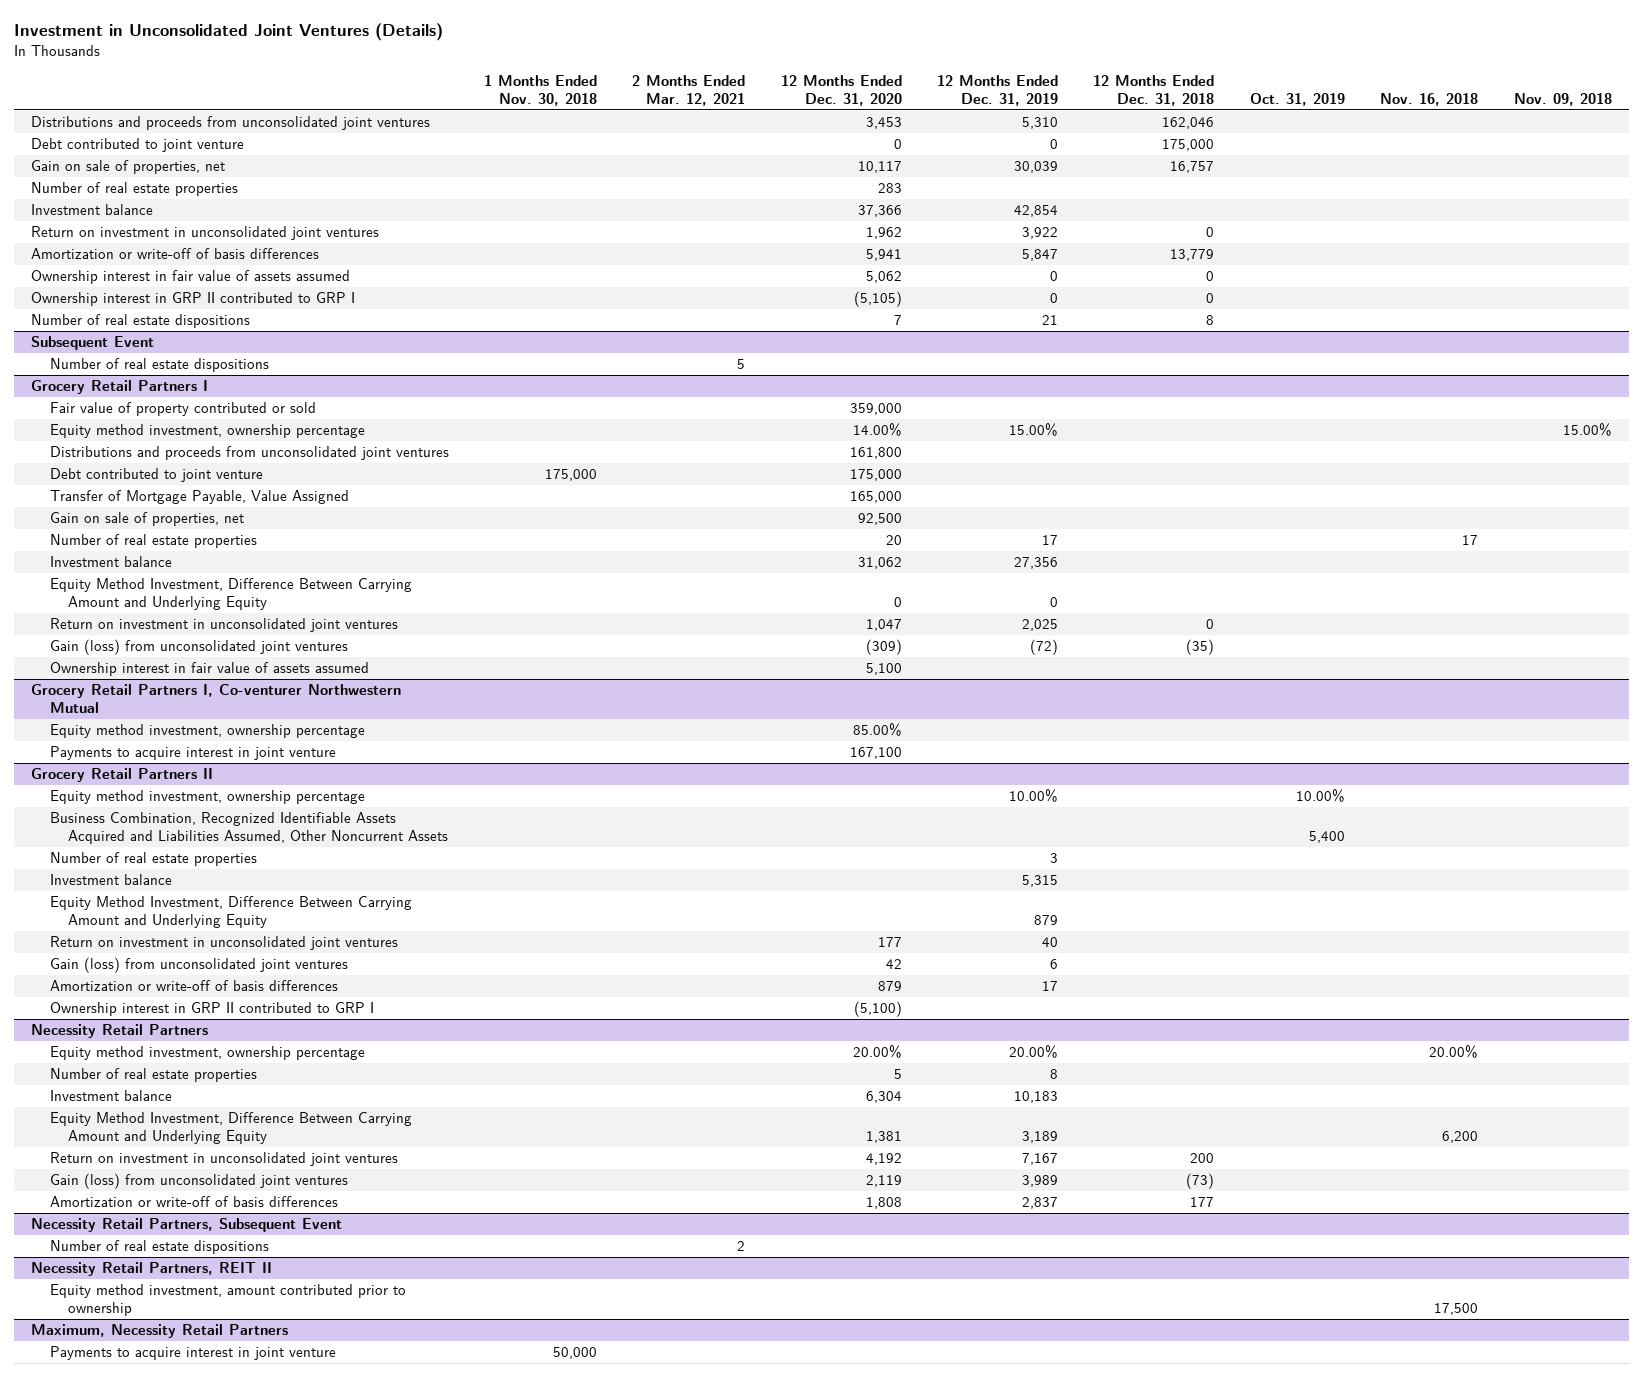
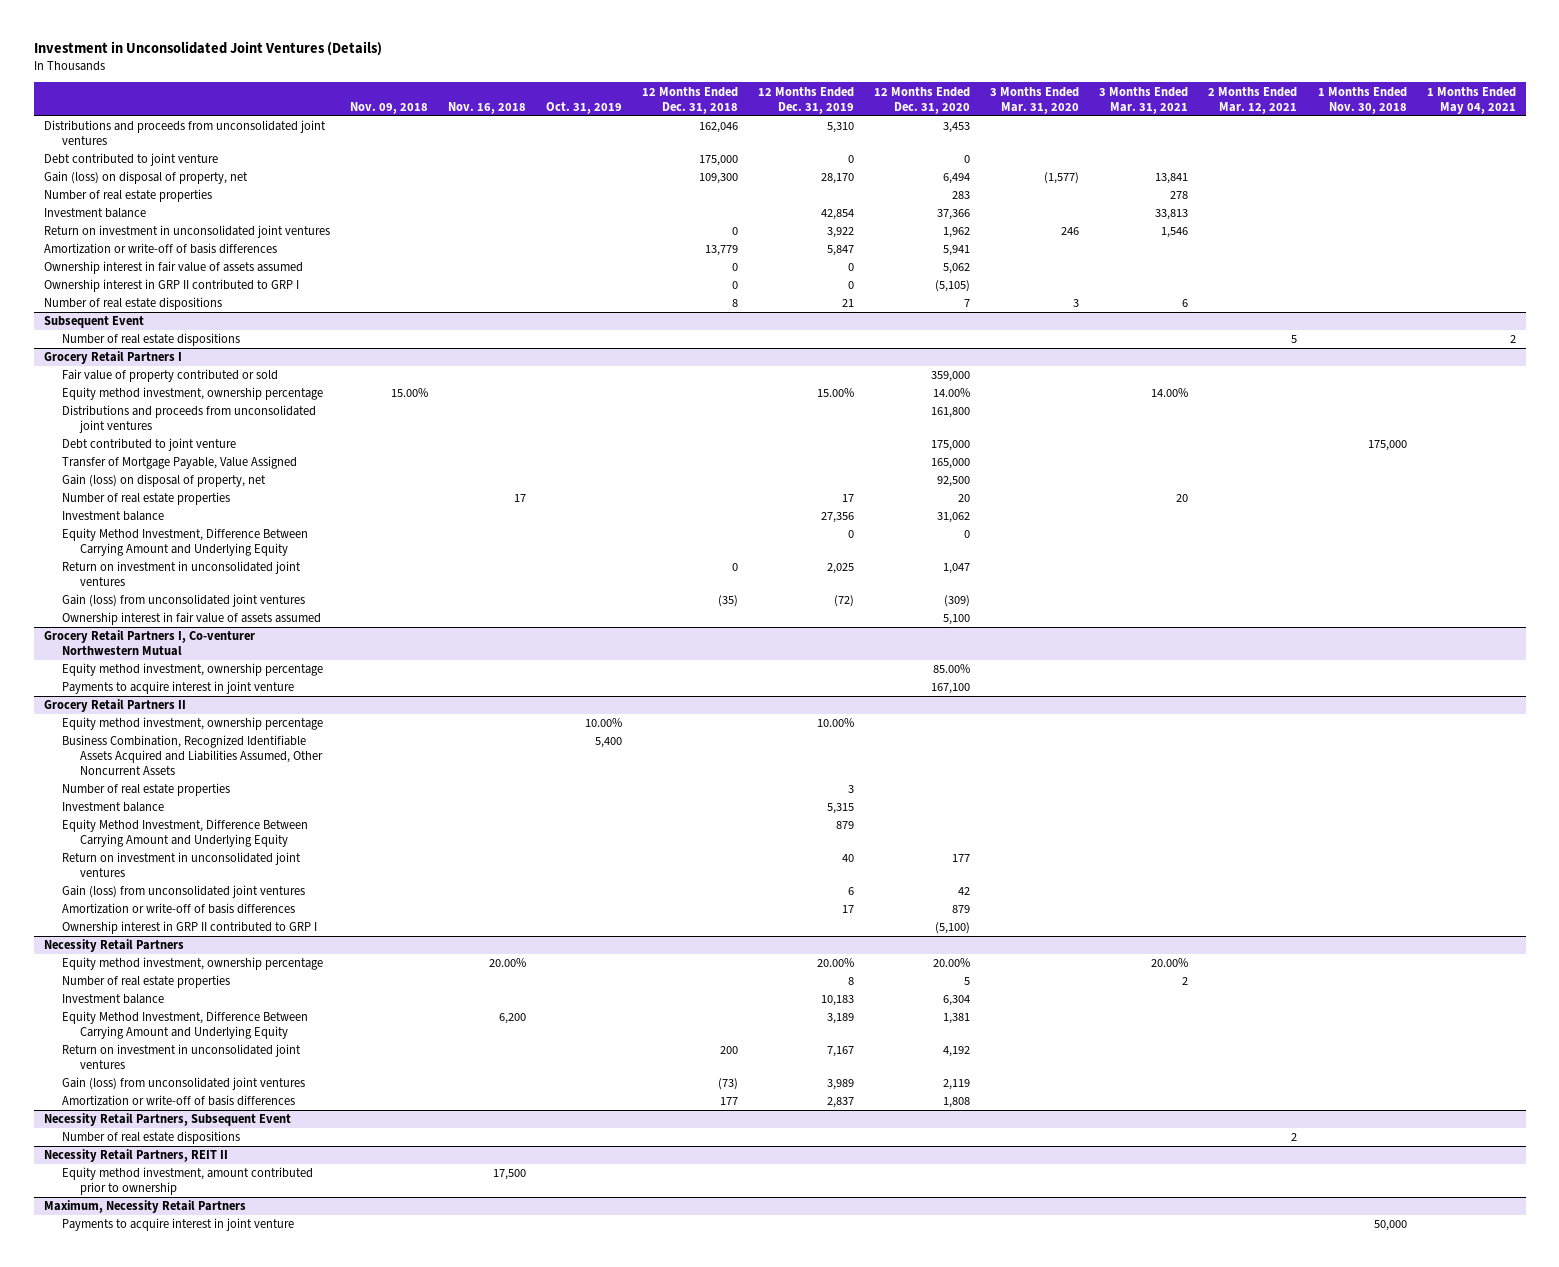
none -> [990,86,1080,114] 3 Months Ended Mar. 31, 2020
none -> [1099,86,1189,114] 3 Months Ended Mar. 31, 2021
none -> [1426,86,1516,114] 1 Months Ended May 04, 2021
[31,160,226,175] Gain on sale of properties, net -> [43,171,248,185] Gain (loss) on disposal of property, net
[857,161,902,174] 10,117 -> [943,173,971,185] 6,494
[1014,161,1059,174] 30,039 -> [821,173,855,185] 28,170
[1170,161,1215,174] 16,757 -> [699,173,739,185] 109,300
[49,512,244,527] Gain on sale of properties, net -> [62,474,267,488] Gain (loss) on disposal of property, net

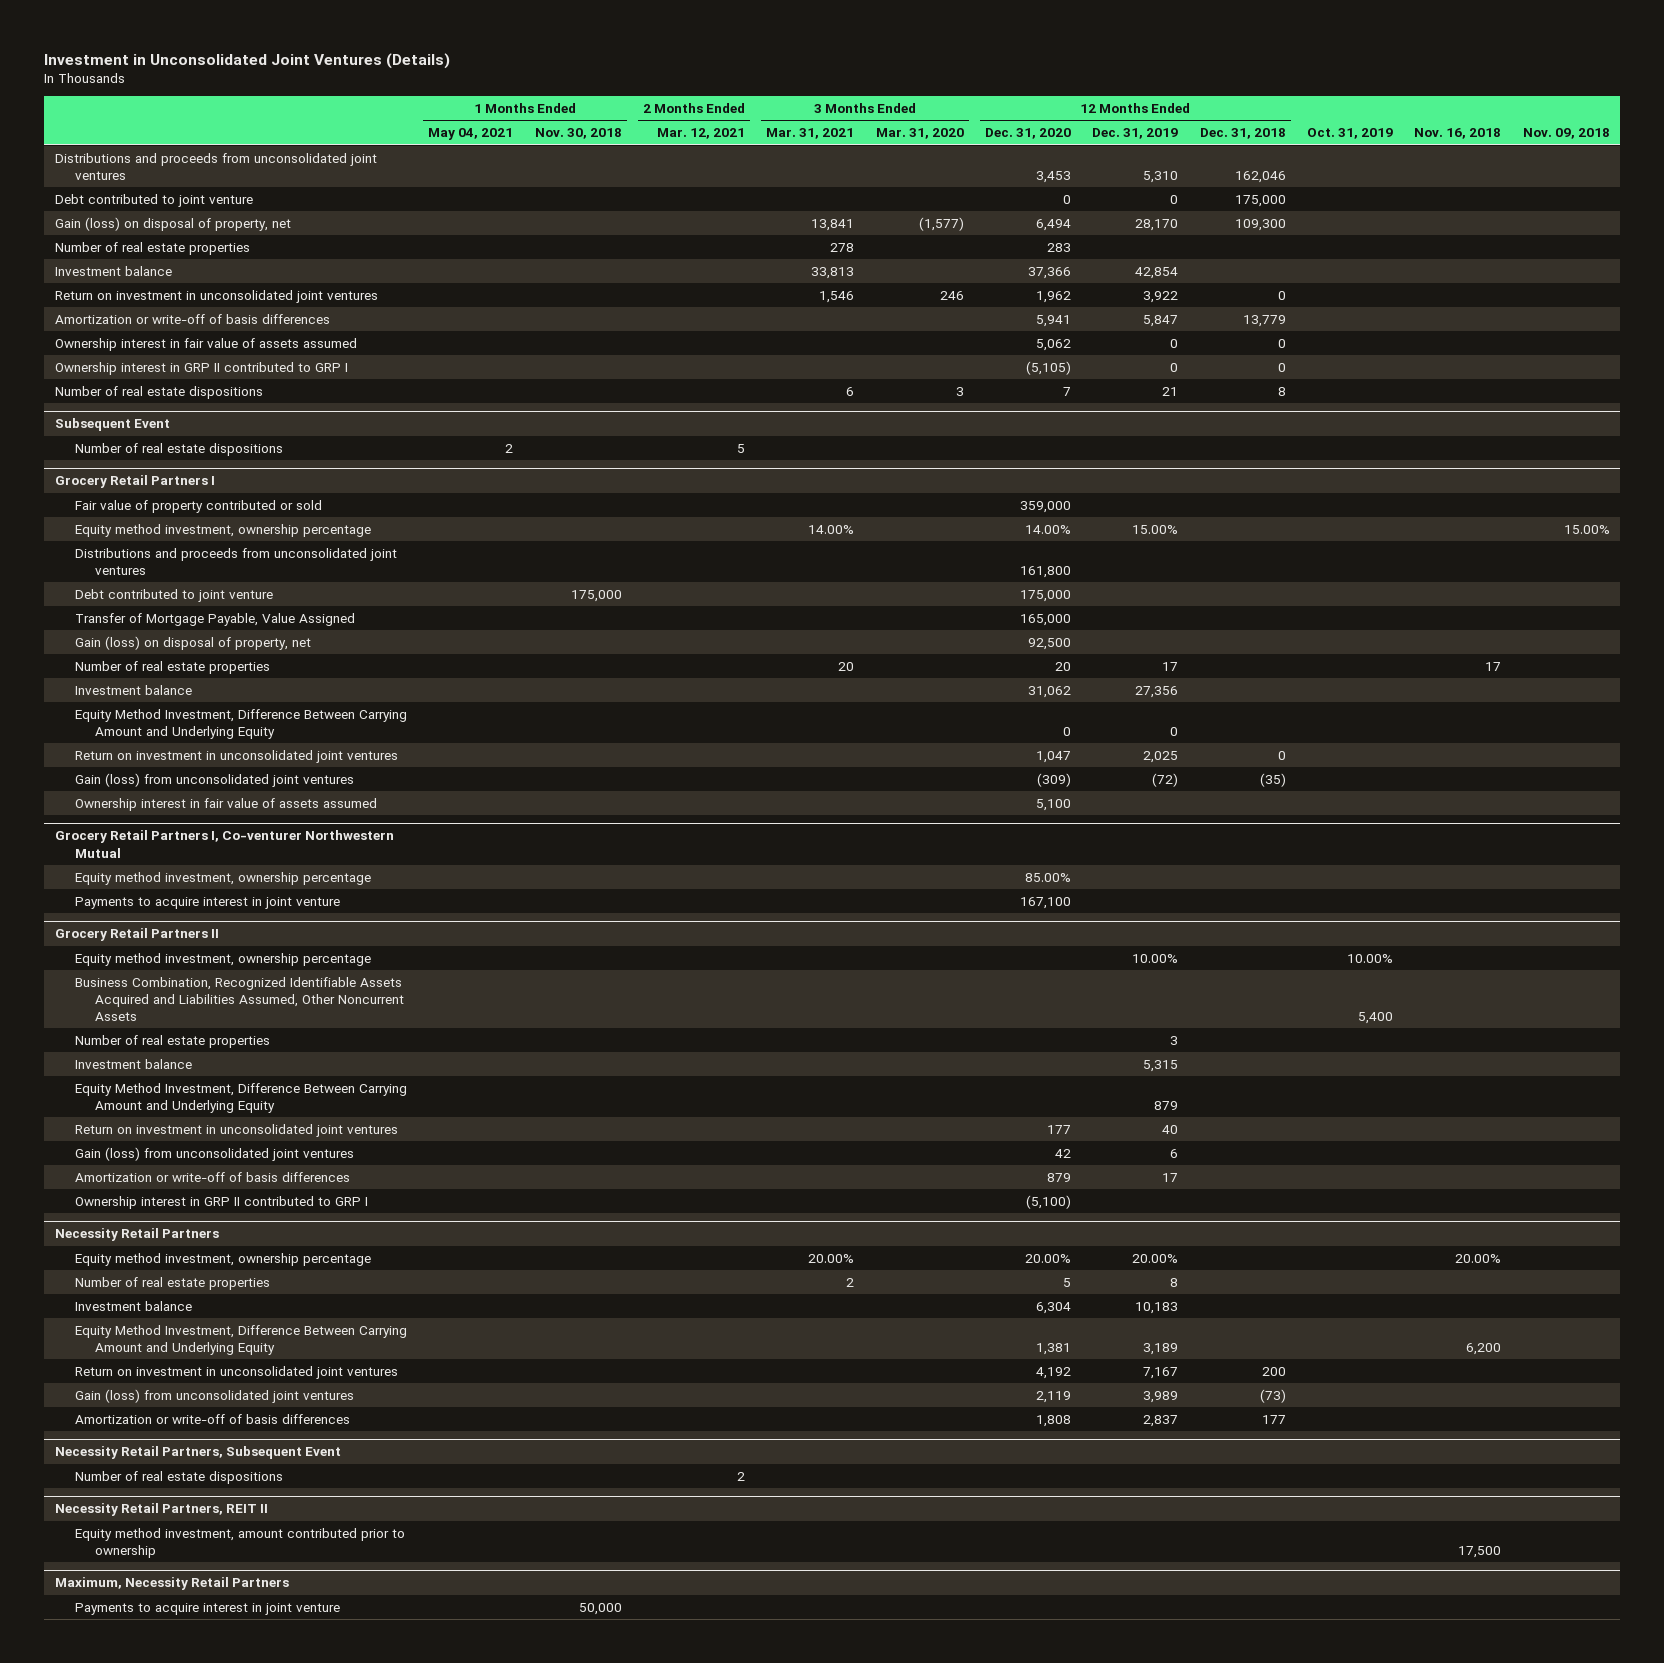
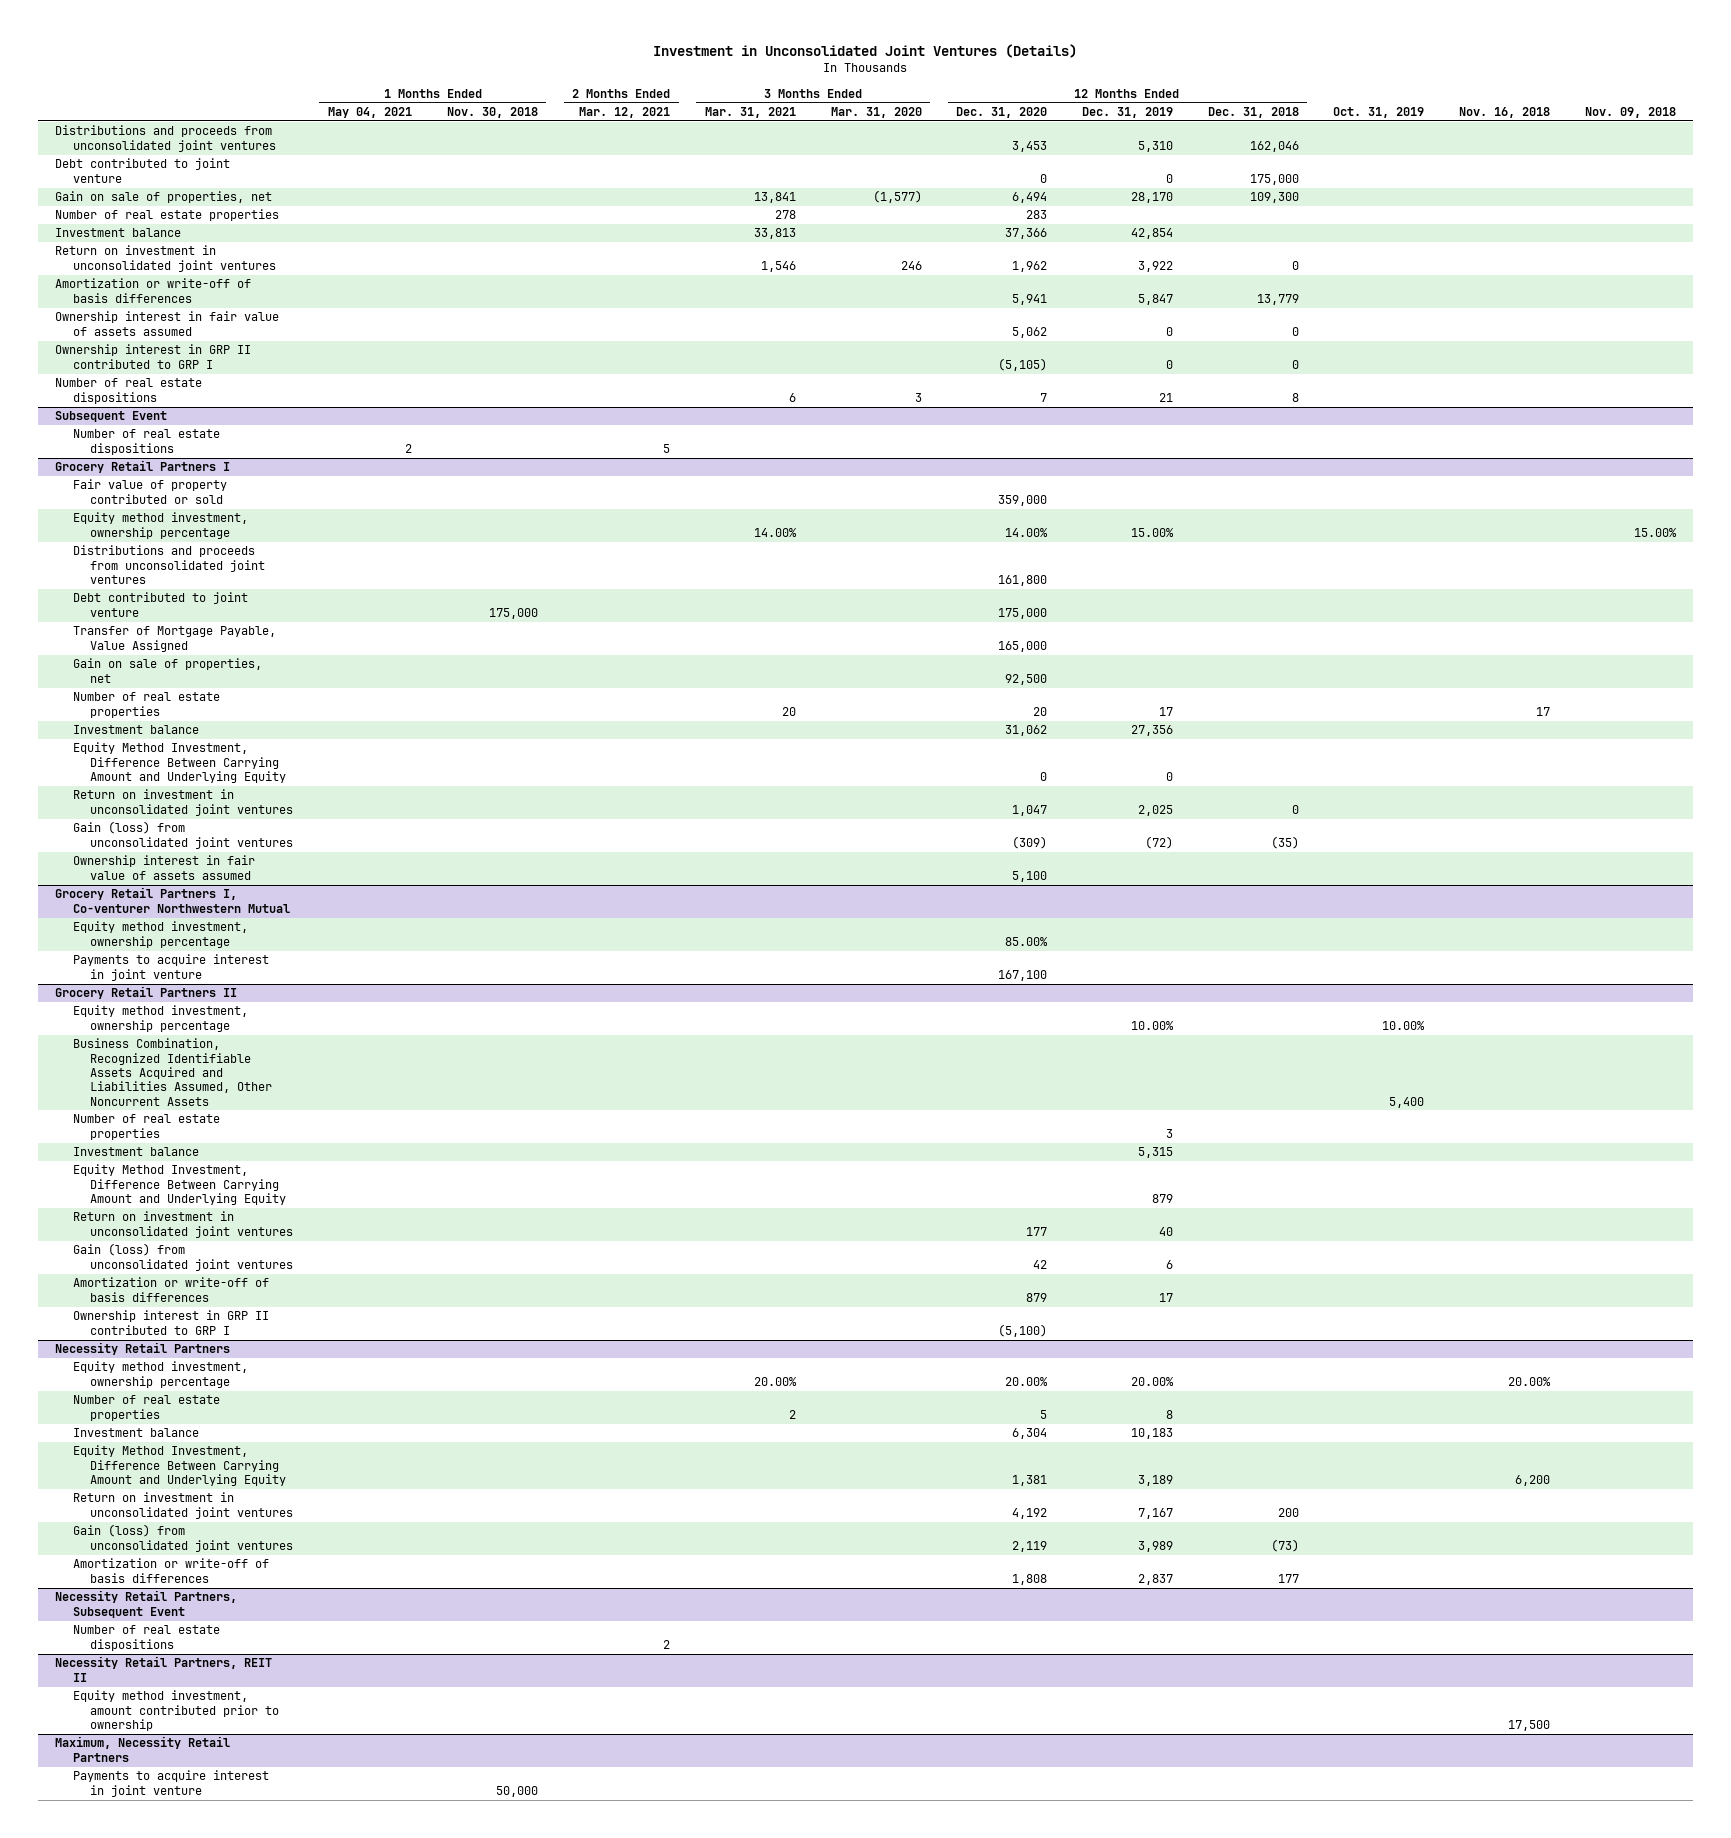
[54,216,291,231] Gain (loss) on disposal of property, net -> [55,191,273,204] Gain on sale of properties, net
[74,635,311,650] Gain (loss) on disposal of property, net -> [72,658,262,683] Gain on sale of properties, net

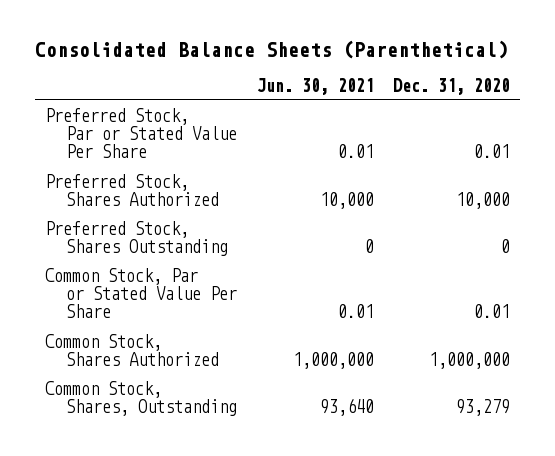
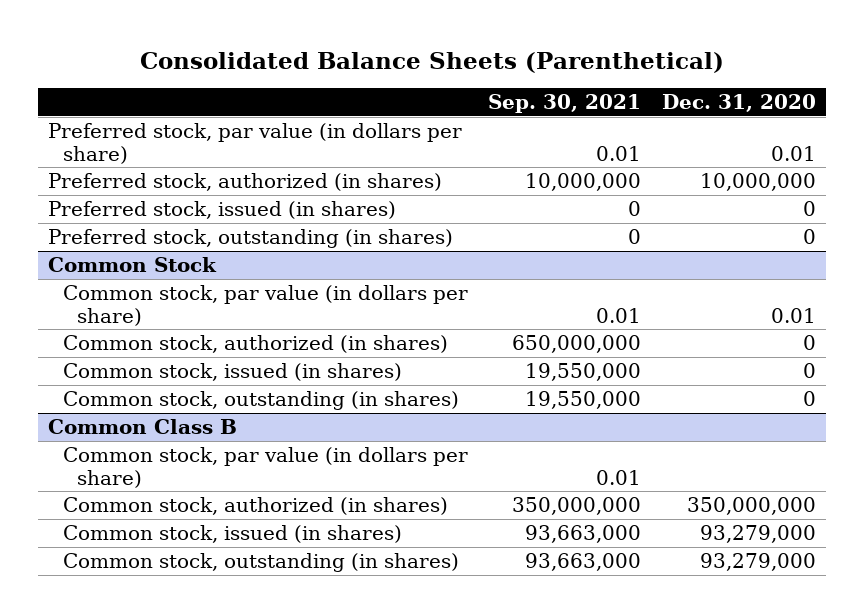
[256,77,374,95] Jun. 30, 2021 -> none
none -> [488,94,642,114] Sep. 30, 2021
[44,108,238,159] Preferred Stock, Par or Stated Value Per Share -> [48,122,463,164] Preferred stock, par value (in dollars per share)
[44,174,220,207] Preferred Stock, Shares Authorized -> [48,172,443,191] Preferred stock, authorized (in shares)
[456,192,511,210] 10,000 -> [700,172,817,191] 10,000,000
none -> [48,200,397,219] Preferred stock, issued (in shares)
[44,221,229,257] Preferred Stock, Shares Outstanding -> [48,228,454,248] Preferred stock, outstanding (in shares)
none -> [48,256,218,272] Common Stock
[44,268,238,319] Common Stock, Par or Stated Value Per Share -> [62,284,468,326] Common stock, par value (in dollars per share)
[44,334,220,367] Common Stock, Shares Authorized -> [62,334,448,353] Common stock, authorized (in shares)
[429,352,511,370] 1,000,000 -> [803,334,817,350] 0
none -> [62,362,402,381] Common stock, issued (in shares)
[44,381,238,417] Common Stock, Shares, Outstanding -> [62,390,459,410] Common stock, outstanding (in shares)
[456,399,511,417] 93,279 -> [803,390,817,406] 0
none -> [48,418,238,434] Common Class B
none -> [62,446,468,488] Common stock, par value (in dollars per share)
none -> [62,496,448,515] Common stock, authorized (in shares)
none -> [62,524,402,543] Common stock, issued (in shares)
none -> [62,552,459,572] Common stock, outstanding (in shares)

